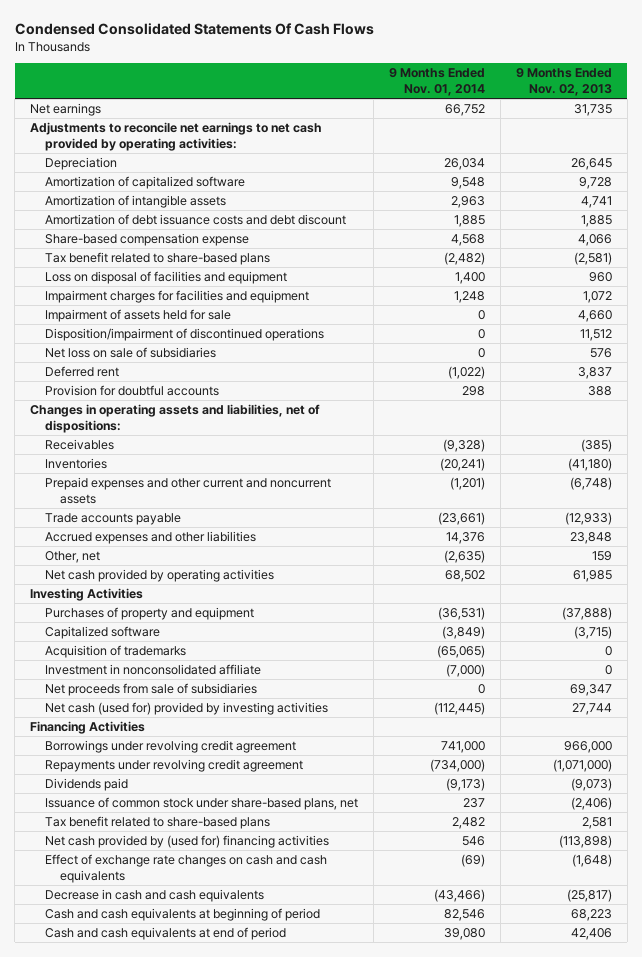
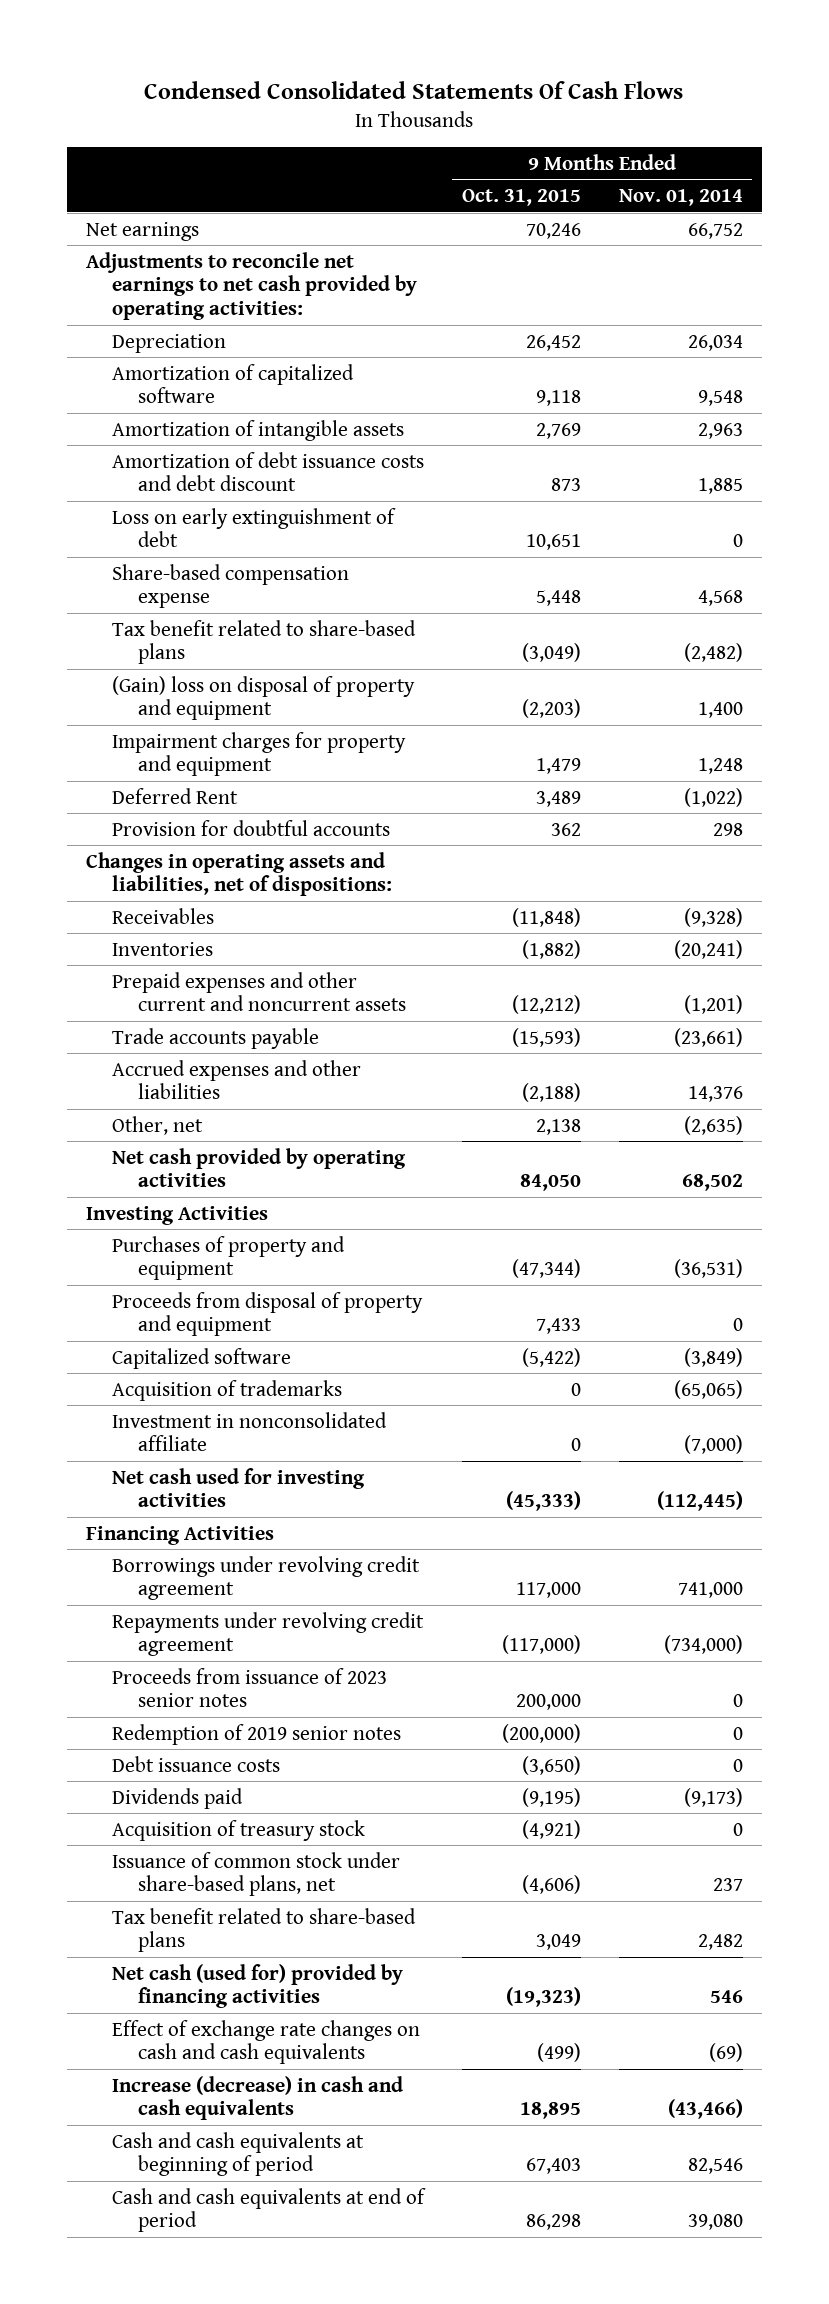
[515,68,612,96] 9 Months Ended Nov. 02, 2013 -> none
none -> [461,189,581,207] Oct. 31, 2015
none -> [111,507,396,548] Loss on early extinguishment of debt
[45,309,232,323] Impairment of assets held for sale -> none
[45,328,325,342] Disposition/impairment of discontinued operations -> none
[45,347,217,359] Net loss on sale of subsidiaries -> none
[45,271,288,285] Loss on disposal of facilities and equipment -> [111,675,415,721] (Gain) loss on disposal of property and equipment
[45,290,310,304] Impairment charges for facilities and equipment -> [111,731,406,777] Impairment charges for property and equipment
[45,366,120,378] Deferred rent -> [111,787,238,804] Deferred Rent
none -> [111,1291,423,1337] Proceeds from disposal of property and equipment
[45,683,258,697] Net proceeds from sale of subsidiaries -> none
[45,702,329,716] Net cash (used for) provided by investing activities -> [111,1467,365,1508] Net cash used for investing activities
none -> [111,1667,387,1708] Proceeds from issuance of 2023 senior notes
none -> [111,1723,401,1745] Redemption of 2019 senior notes
none -> [111,1755,280,1772] Debt issuance costs
none -> [111,1819,365,1841] Acquisition of treasury stock
[45,835,330,849] Net cash provided by (used for) financing activities -> [111,1963,403,2009] Net cash (used for) provided by financing activities
[45,889,265,903] Decrease in cash and cash equivalents -> [111,2075,403,2121] Increase (decrease) in cash and cash equivalents

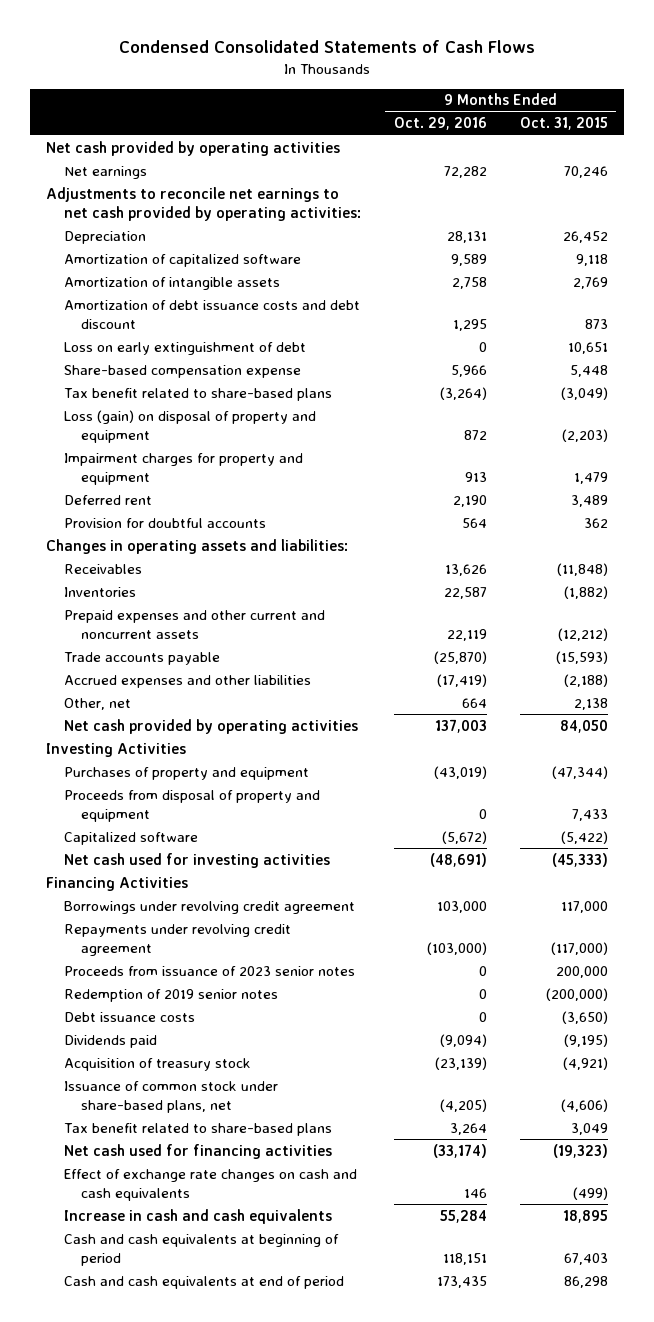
[144,80,684,99] Condensed Consolidated Statements Of Cash Flows -> [119,40,536,54] Condensed Consolidated Statements of Cash Flows
[618,189,743,207] Nov. 01, 2014 -> none
none -> [393,117,487,131] Oct. 29, 2016
none -> [46,140,341,156] Net cash provided by operating activities
[111,675,415,721] (Gain) loss on disposal of property and equipment -> [63,409,316,443] Loss (gain) on disposal of property and equipment
[111,787,238,804] Deferred Rent -> [63,494,152,505] Deferred rent
[85,851,392,897] Changes in operating assets and liabilities, net of dispositions: -> [46,538,349,554] Changes in operating assets and liabilities:
[111,1379,342,1401] Acquisition of trademarks -> none
[111,1411,387,1452] Investment in nonconsolidated affiliate -> none
[111,1963,403,2009] Net cash (used for) provided by financing activities -> [63,1143,332,1159] Net cash used for financing activities
[111,2075,403,2121] Increase (decrease) in cash and cash equivalents -> [63,1208,332,1224] Increase in cash and cash equivalents

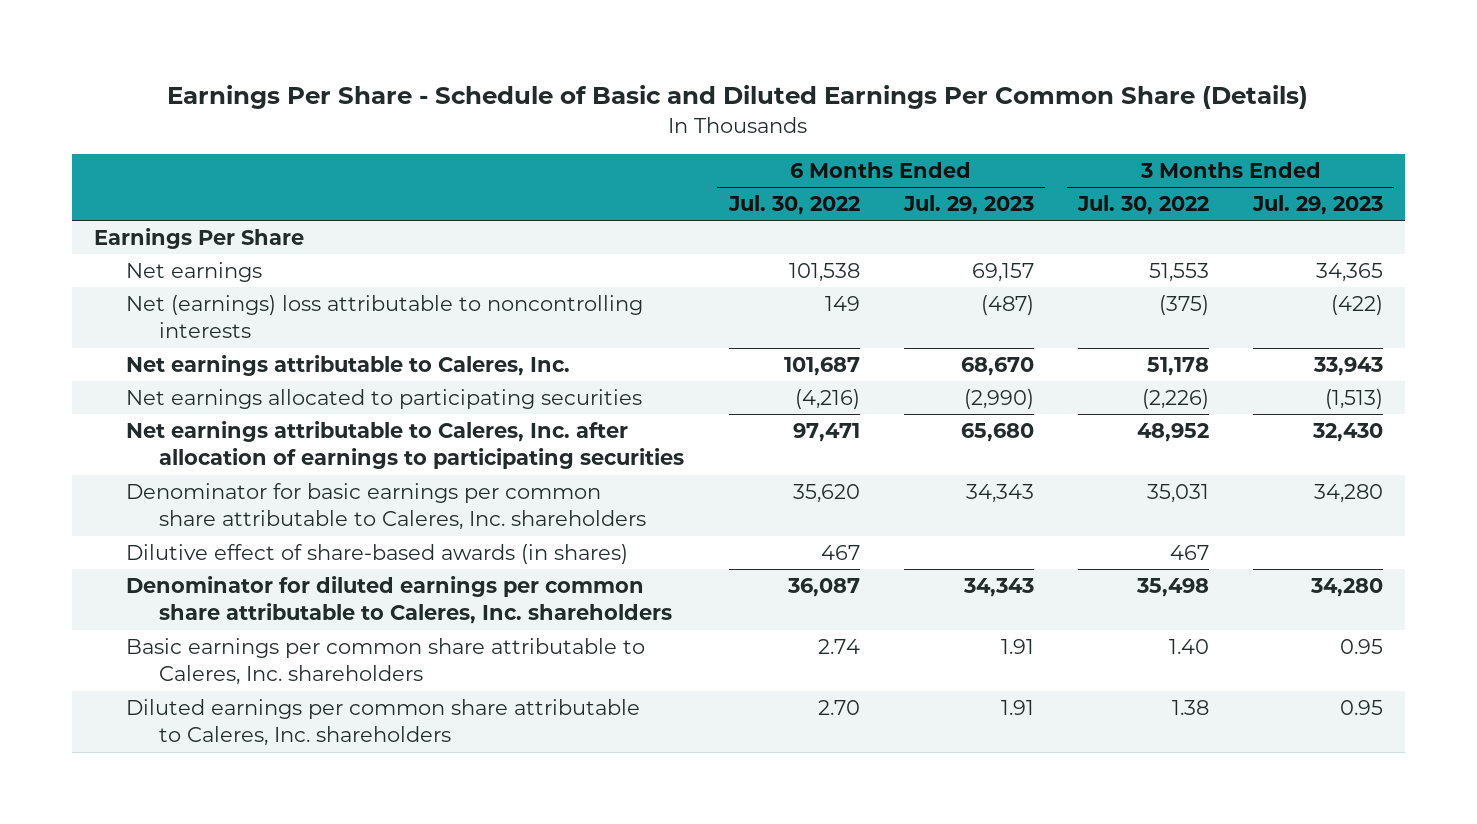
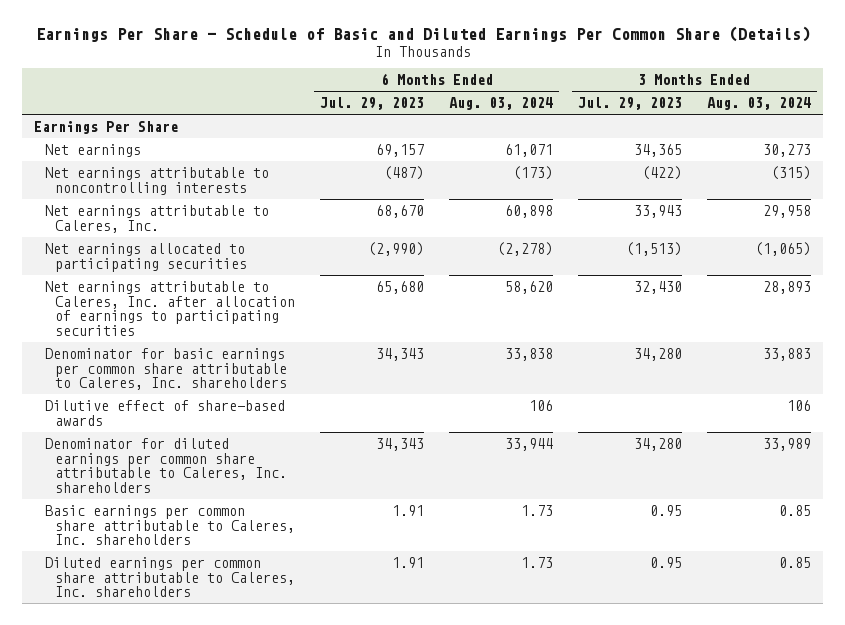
[727,195,860,216] Jul. 30, 2022 -> none
[1077,195,1210,216] Jul. 30, 2022 -> none
none -> [449,97,554,111] Aug. 03, 2024
none -> [706,97,811,111] Aug. 03, 2024
[126,295,644,339] Net (earnings) loss attributable to noncontrolling interests -> [44,166,269,195] Net earnings attributable to noncontrolling interests
[126,544,629,565] Dilutive effect of share-based awards (in shares) -> [44,399,285,426] Dilutive effect of share-based awards

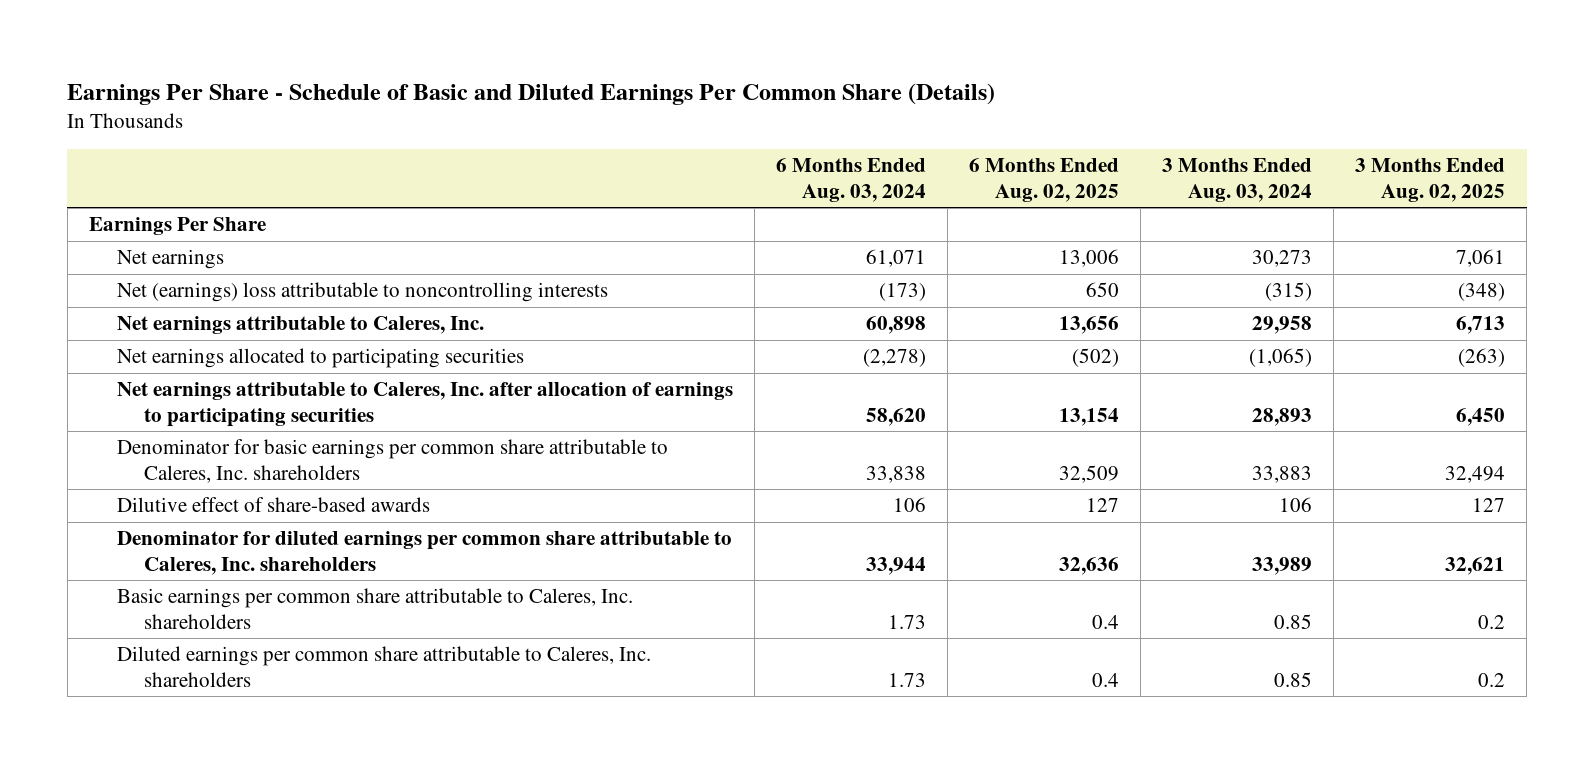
[320,97,425,111] Jul. 29, 2023 -> none
[578,97,683,111] Jul. 29, 2023 -> none
none -> [968,158,1119,202] 6 Months Ended Aug. 02, 2025
none -> [1355,158,1506,202] 3 Months Ended Aug. 02, 2025
[44,166,269,195] Net earnings attributable to noncontrolling interests -> [116,282,608,303] Net (earnings) loss attributable to noncontrolling interests

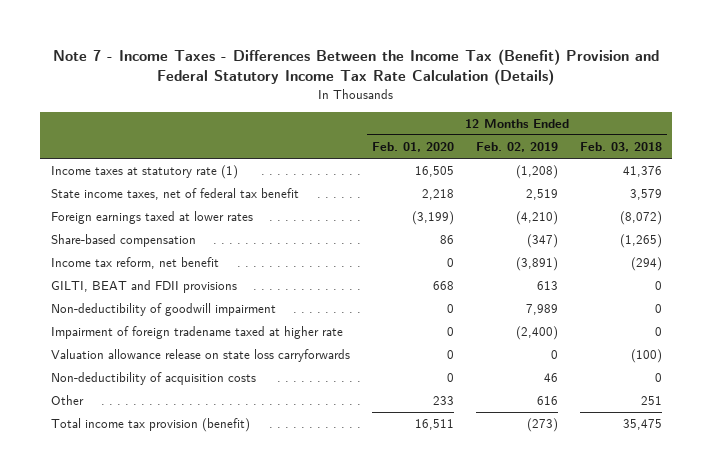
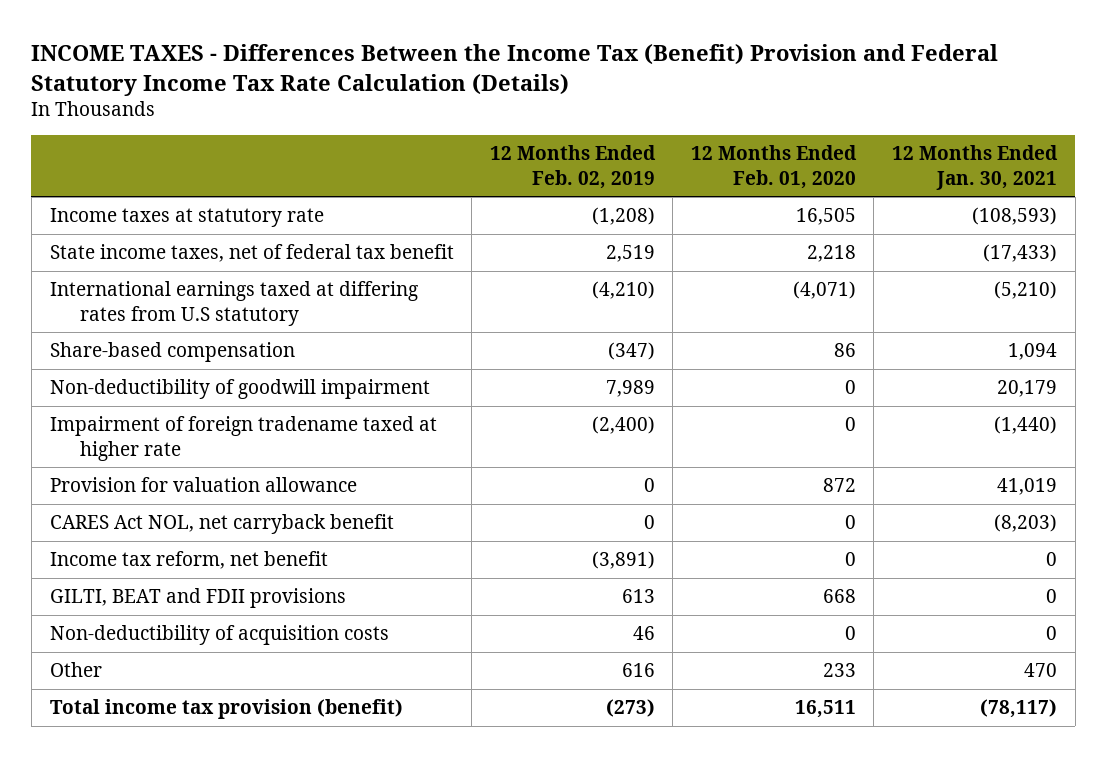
[53,48,660,86] Note 7 - Income Taxes - Differences Between the Income Tax (Benefit) Provision and Federal Statutory Income Tax Rate Calculation (Details) -> [31,43,999,96] INCOME TAXES - Differences Between the Income Tax (Benefit) Provision and Federal Statutory Income Tax Rate Calculation (Details)
[579,142,662,153] Feb. 03, 2018 -> none
none -> [892,145,1059,190] 12 Months Ended Jan. 30, 2021
[51,165,239,180] Income taxes at statutory rate (1) -> [49,208,324,228] Income taxes at statutory rate
[51,211,254,225] Foreign earnings taxed at lower rates -> [49,281,418,326] International earnings taxed at differing rates from U.S statutory
[412,211,455,226] (3,199) -> [792,281,856,300] (4,071)
[51,349,351,363] Valuation allowance release on state loss carryforwards -> [49,477,357,493] Provision for valuation allowance
[447,350,455,360] 0 -> [822,478,856,493] 872
none -> [49,514,394,535] CARES Act NOL, net carryback benefit
[51,257,220,270] Income tax reform, net benefit -> [49,551,328,570] Income tax reform, net benefit
[51,280,238,294] GILTI, BEAT and FDII provisions -> [49,588,346,609] GILTI, BEAT and FDII provisions

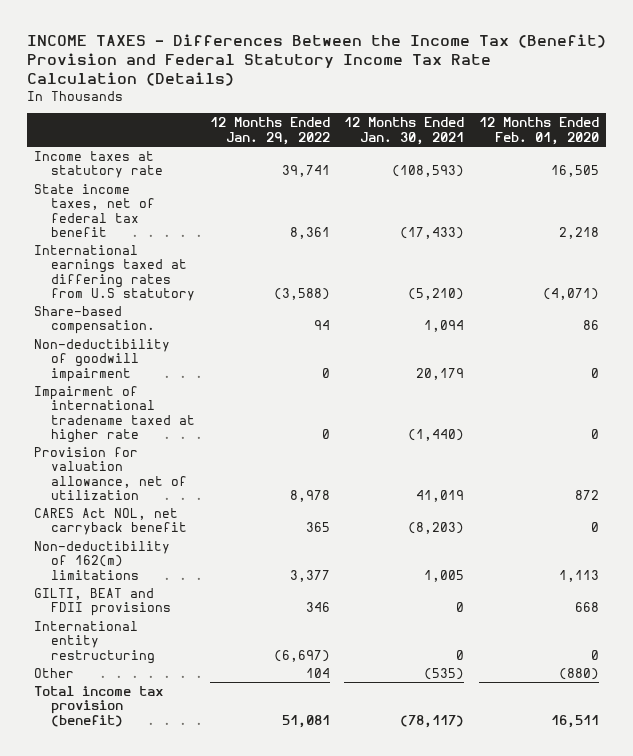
[489,145,656,189] 12 Months Ended Feb. 02, 2019 -> none
none -> [209,117,330,145] 12 Months Ended Jan. 29, 2022
[49,342,295,363] Share-based compensation -> [33,305,156,335] Share-based compensation.
[49,416,437,461] Impairment of foreign tradename taxed at higher rate -> [33,385,196,443] Impairment of international tradename taxed at higher rate
[49,477,357,493] Provision for valuation allowance -> [33,446,188,500] Provision for valuation allowance, net of utilization
[49,551,328,570] Income tax reform, net benefit -> none
none -> [33,540,170,580] Non-deductibility of 162(m) limitations
[49,625,389,646] Non-deductibility of acquisition costs -> none
none -> [33,620,156,664] International entity restructuring
[822,663,856,678] 233 -> [558,667,599,680] (880)
[1024,663,1058,678] 470 -> [424,667,465,680] (535)

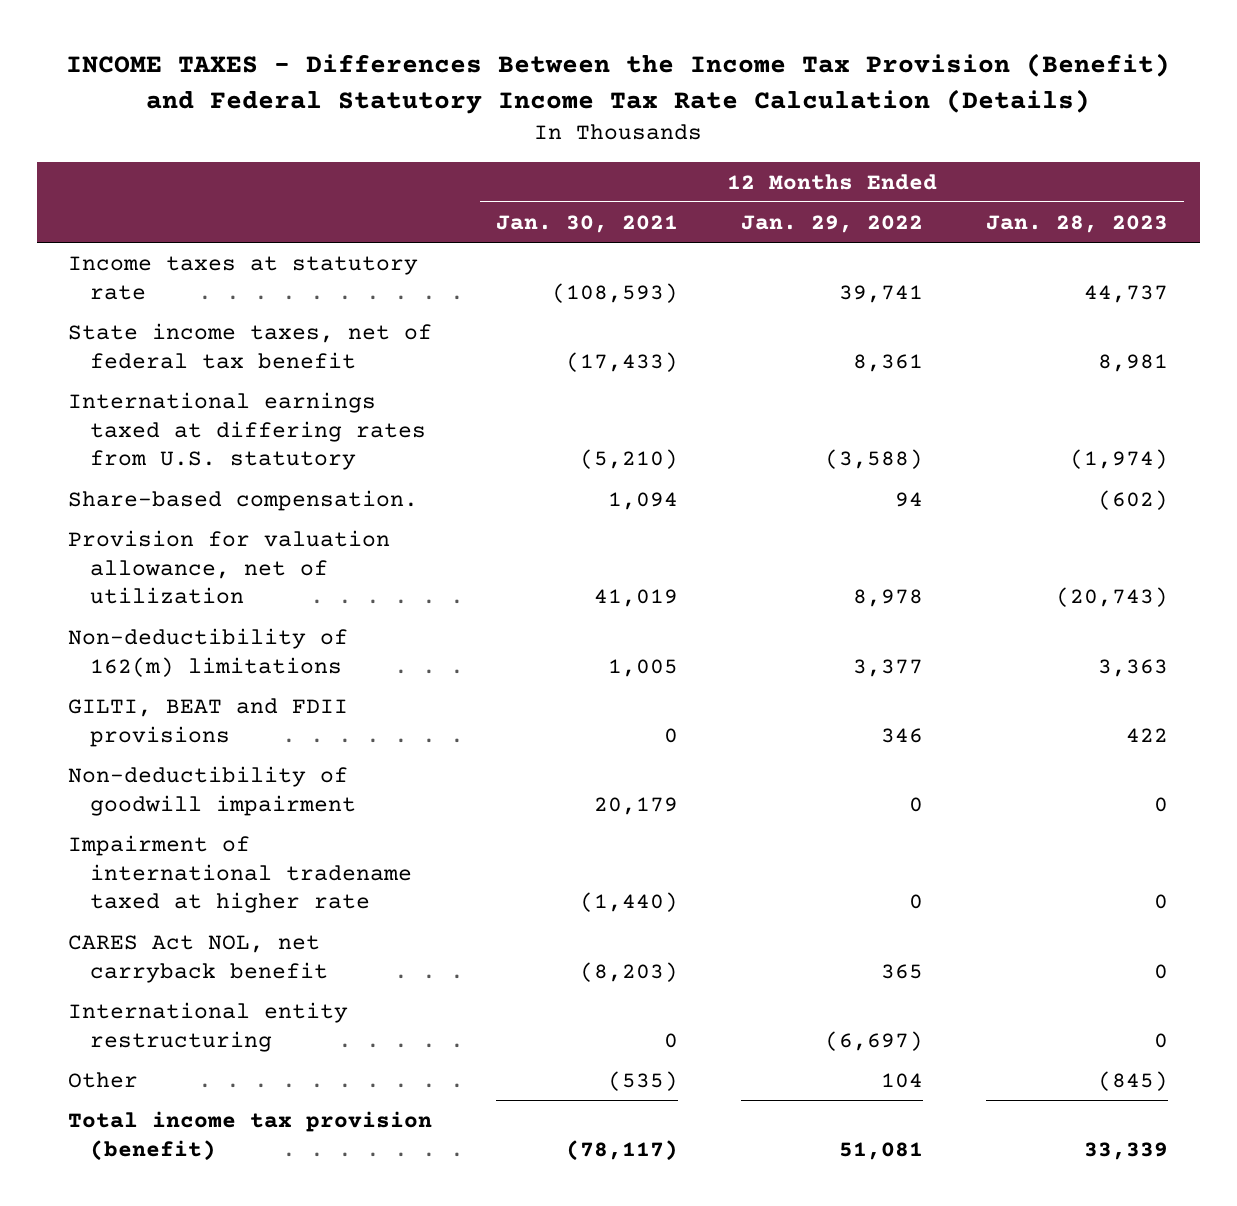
[26,33,606,87] INCOME TAXES - Differences Between the Income Tax (Benefit) Provision and Federal Statutory Income Tax Rate Calculation (Details) -> [66,53,1171,114] INCOME TAXES - Differences Between the Income Tax Provision (Benefit) and Federal Statutory Income Tax Rate Calculation (Details)
[478,117,599,145] 12 Months Ended Feb. 01, 2020 -> none
none -> [986,214,1169,233] Jan. 28, 2023
[33,244,196,301] International earnings taxed at differing rates from U.S statutory -> [68,391,427,471] International earnings taxed at differing rates from U.S. statutory
[33,338,170,382] Non-deductibility of goodwill impairment -> [68,765,357,816] Non-deductibility of goodwill impairment
[33,385,196,443] Impairment of international tradename taxed at higher rate -> [68,834,413,914] Impairment of international tradename taxed at higher rate
[33,507,188,536] CARES Act NOL, net carryback benefit -> [68,934,329,983] CARES Act NOL, net carryback benefit

